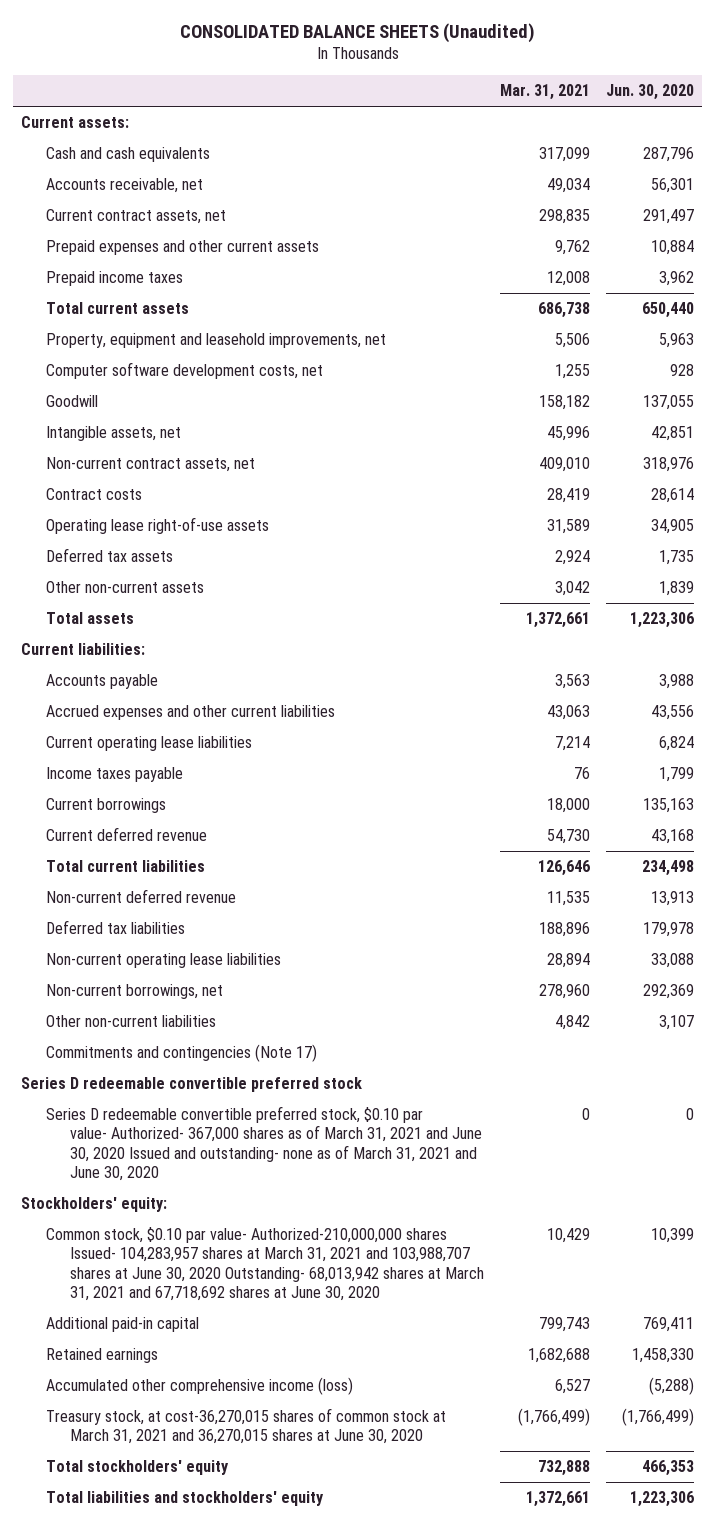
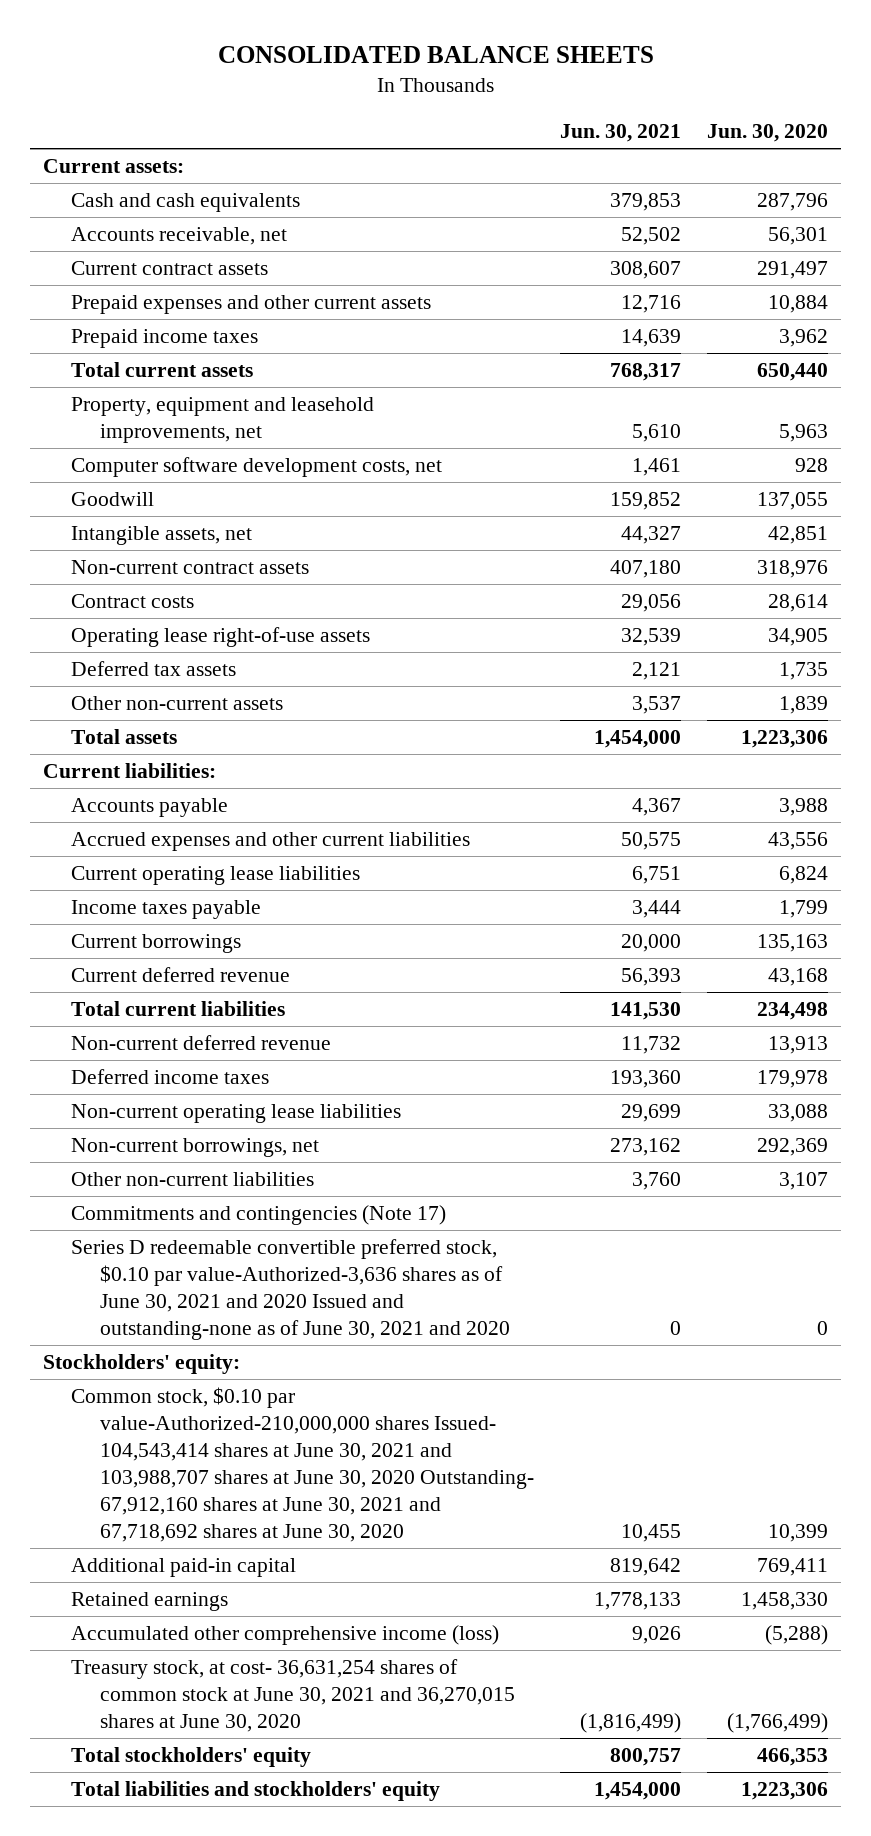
[179,22,535,43] CONSOLIDATED BALANCE SHEETS (Unaudited) -> [217,46,654,64] CONSOLIDATED BALANCE SHEETS
[500,84,591,101] Mar. 31, 2021 -> none
none -> [559,124,681,143] Jun. 30, 2021
[45,209,226,225] Current contract assets, net -> [71,261,269,276] Current contract assets
[45,457,255,473] Non-current contract assets, net -> [71,560,310,575] Non-current contract assets
[45,920,185,935] Deferred tax liabilities -> [71,1069,270,1085] Deferred income taxes
[21,1077,363,1093] Series D redeemable convertible preferred stock -> none
[45,1106,483,1181] Series D redeemable convertible preferred stock, $0.10 par value- Authorized- 367,000 shares as of March 31, 2021 and June 30, 2020 Issued and outstanding- none as of March 31, 2021 and June 30, 2020 -> [71,1239,510,1340] Series D redeemable convertible preferred stock, $0.10 par value-Authorized-3,636 shares as of June 30, 2021 and 2020 Issued and outstanding-none as of June 30, 2021 and 2020
[45,1227,485,1301] Common stock, $0.10 par value- Authorized-210,000,000 shares Issued- 104,283,957 shares at March 31, 2021 and 103,988,707 shares at June 30, 2020 Outstanding- 68,013,942 shares at March 31, 2021 and 67,718,692 shares at June 30, 2020 -> [71,1387,534,1542] Common stock, $0.10 par value-Authorized-210,000,000 shares Issued- 104,543,414 shares at June 30, 2021 and 103,988,707 shares at June 30, 2020 Outstanding- 67,912,160 shares at June 30, 2021 and 67,718,692 shares at June 30, 2020
[45,1408,446,1445] Treasury stock, at cost-36,270,015 shares of common stock at March 31, 2021 and 36,270,015 shares at June 30, 2020 -> [71,1659,515,1733] Treasury stock, at cost- 36,631,254 shares of common stock at June 30, 2021 and 36,270,015 shares at June 30, 2020

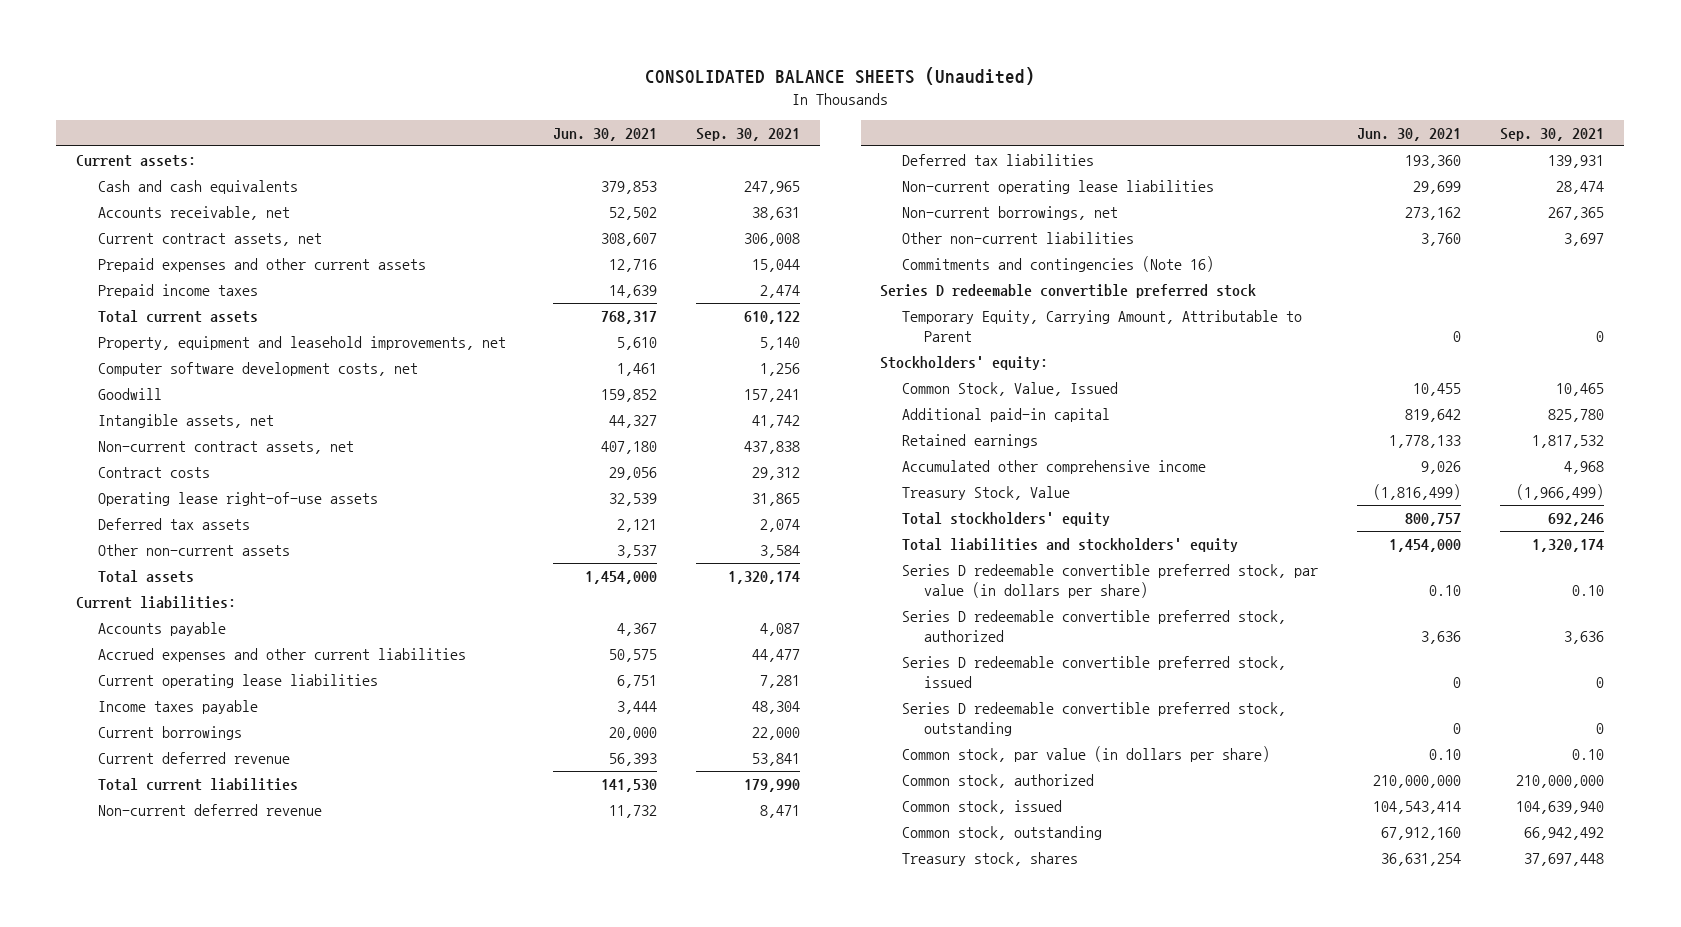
[217,46,654,64] CONSOLIDATED BALANCE SHEETS -> [645,66,1036,85] CONSOLIDATED BALANCE SHEETS (Unaudited)
[707,124,829,143] Jun. 30, 2020 -> none
none -> [696,127,801,141] Sep. 30, 2021
[71,261,269,276] Current contract assets -> [98,233,323,247] Current contract assets, net
[71,560,310,575] Non-current contract assets -> [98,441,355,455] Non-current contract assets, net
[71,1069,270,1085] Deferred income taxes -> [902,154,1095,167] Deferred tax liabilities
[71,1205,447,1226] Commitments and contingencies (Note 17) -> [902,256,1215,273] Commitments and contingencies (Note 16)
none -> [880,284,1257,299] Series D redeemable convertible preferred stock
[71,1239,510,1340] Series D redeemable convertible preferred stock, $0.10 par value-Authorized-3,636 shares as of June 30, 2021 and 2020 Issued and outstanding-none as of June 30, 2021 and 2020 -> [902,310,1303,342] Temporary Equity, Carrying Amount, Attributable to Parent
[71,1387,534,1542] Common stock, $0.10 par value-Authorized-210,000,000 shares Issued- 104,543,414 shares at June 30, 2021 and 103,988,707 shares at June 30, 2020 Outstanding- 67,912,160 shares at June 30, 2021 and 67,718,692 shares at June 30, 2020 -> [902,382,1119,397] Common Stock, Value, Issued
[71,1625,500,1646] Accumulated other comprehensive income (loss) -> [902,460,1207,475] Accumulated other comprehensive income
[71,1659,515,1733] Treasury stock, at cost- 36,631,254 shares of common stock at June 30, 2021 and 36,270,015 shares at June 30, 2020 -> [902,486,1071,501] Treasury Stock, Value
none -> [902,564,1319,598] Series D redeemable convertible preferred stock, par value (in dollars per share)
none -> [902,610,1287,642] Series D redeemable convertible preferred stock, authorized
none -> [902,656,1287,688] Series D redeemable convertible preferred stock, issued
none -> [902,702,1287,736] Series D redeemable convertible preferred stock, outstanding
none -> [902,746,1271,763] Common stock, par value (in dollars per share)
none -> [902,774,1095,789] Common stock, authorized
none -> [902,800,1063,815] Common stock, issued
none -> [902,826,1103,841] Common stock, outstanding
none -> [902,852,1079,867] Treasury stock, shares

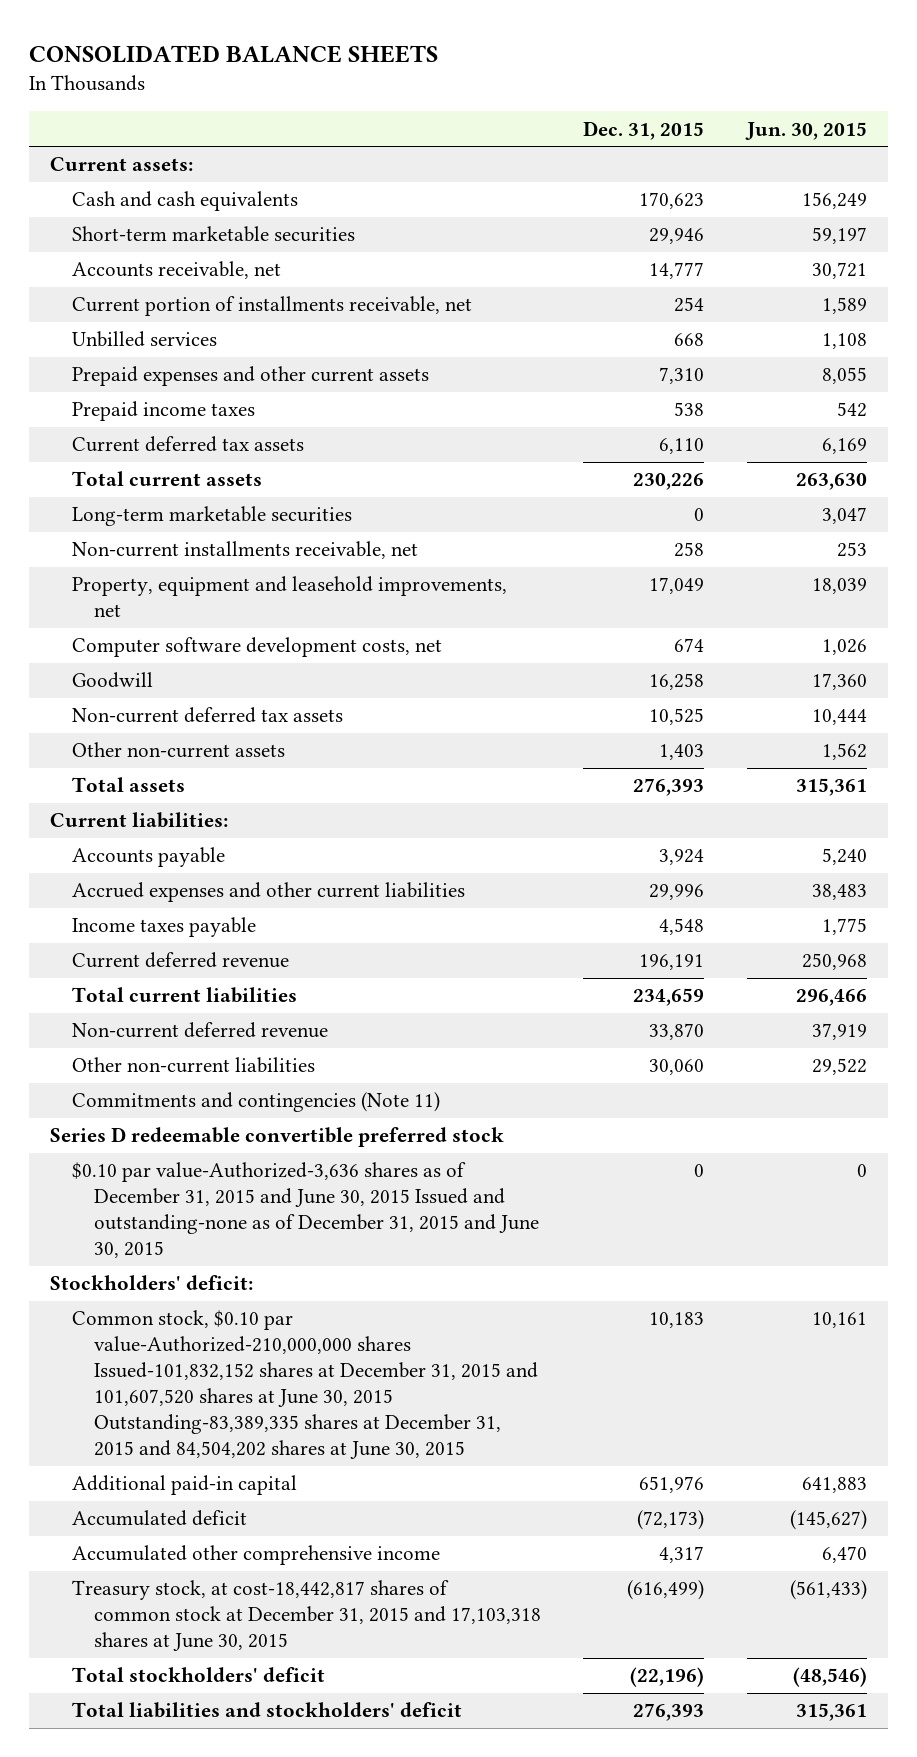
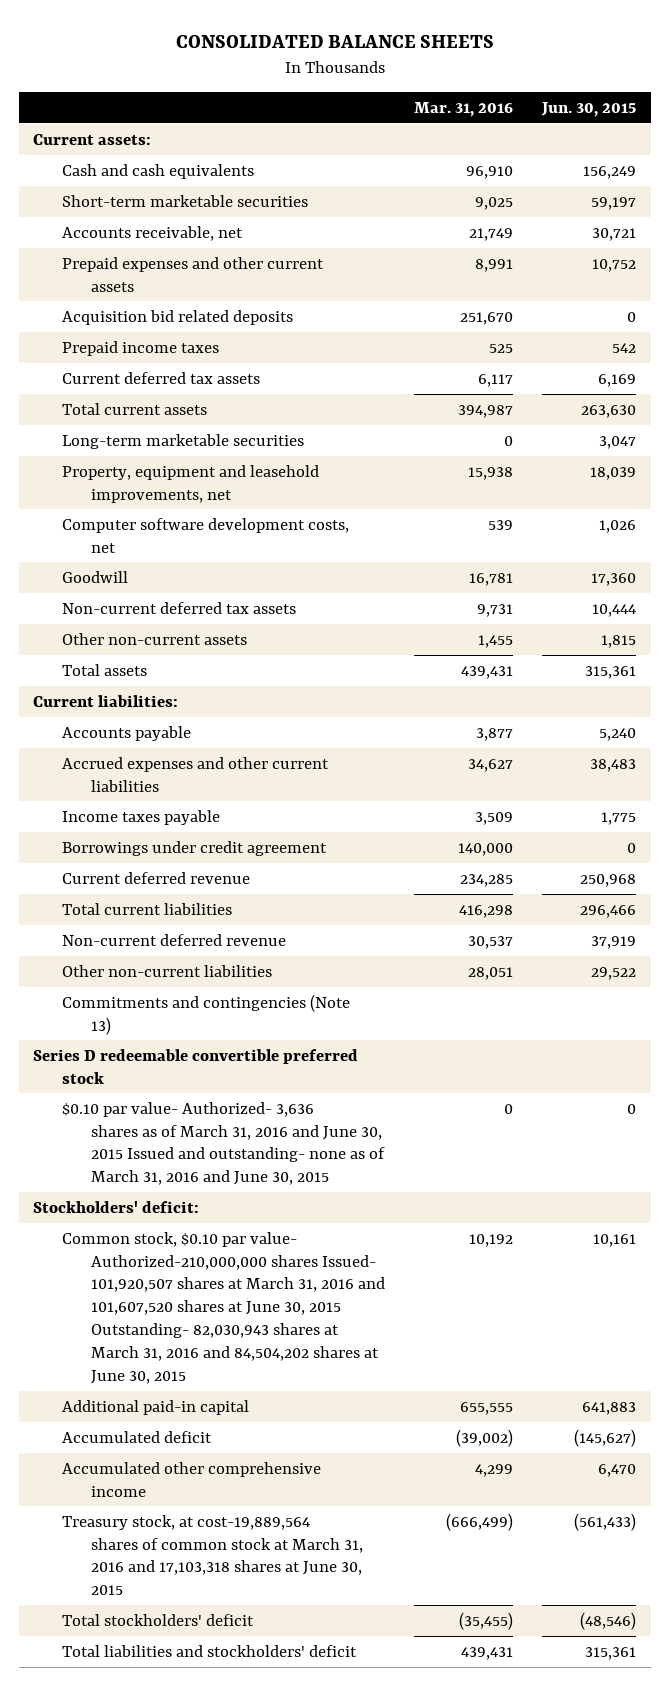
[583,120,705,140] Dec. 31, 2015 -> none
none -> [414,101,514,117] Mar. 31, 2016
[71,296,472,317] Current portion of installments receivable, net -> none
[71,331,217,348] Unbilled services -> none
[821,367,867,385] 8,055 -> [592,258,637,272] 10,752
none -> [61,309,293,325] Acquisition bid related deposits
[71,541,418,560] Non-current installments receivable, net -> none
[821,743,867,761] 1,562 -> [601,634,637,648] 1,815
none -> [61,840,327,856] Borrowings under credit agreement
[71,1092,440,1113] Commitments and contingencies (Note 11) -> [61,993,350,1035] Commitments and contingencies (Note 13)
[71,1162,539,1259] $0.10 par value-Authorized-3,636 shares as of December 31, 2015 and June 30, 2015 Issued and outstanding-none as of December 31, 2015 and June 30, 2015 -> [61,1101,385,1186] $0.10 par value- Authorized- 3,636 shares as of March 31, 2016 and June 30, 2015 Issued and outstanding- none as of March 31, 2016 and June 30, 2015
[71,1310,538,1460] Common stock, $0.10 par value-Authorized-210,000,000 shares Issued-101,832,152 shares at December 31, 2015 and 101,607,520 shares at June 30, 2015 Outstanding-83,389,335 shares at December 31, 2015 and 84,504,202 shares at June 30, 2015 -> [61,1231,385,1384] Common stock, $0.10 par value- Authorized-210,000,000 shares Issued- 101,920,507 shares at March 31, 2016 and 101,607,520 shares at June 30, 2015 Outstanding- 82,030,943 shares at March 31, 2016 and 84,504,202 shares at June 30, 2015
[71,1580,541,1652] Treasury stock, at cost-18,442,817 shares of common stock at December 31, 2015 and 17,103,318 shares at June 30, 2015 -> [61,1514,363,1596] Treasury stock, at cost-19,889,564 shares of common stock at March 31, 2016 and 17,103,318 shares at June 30, 2015

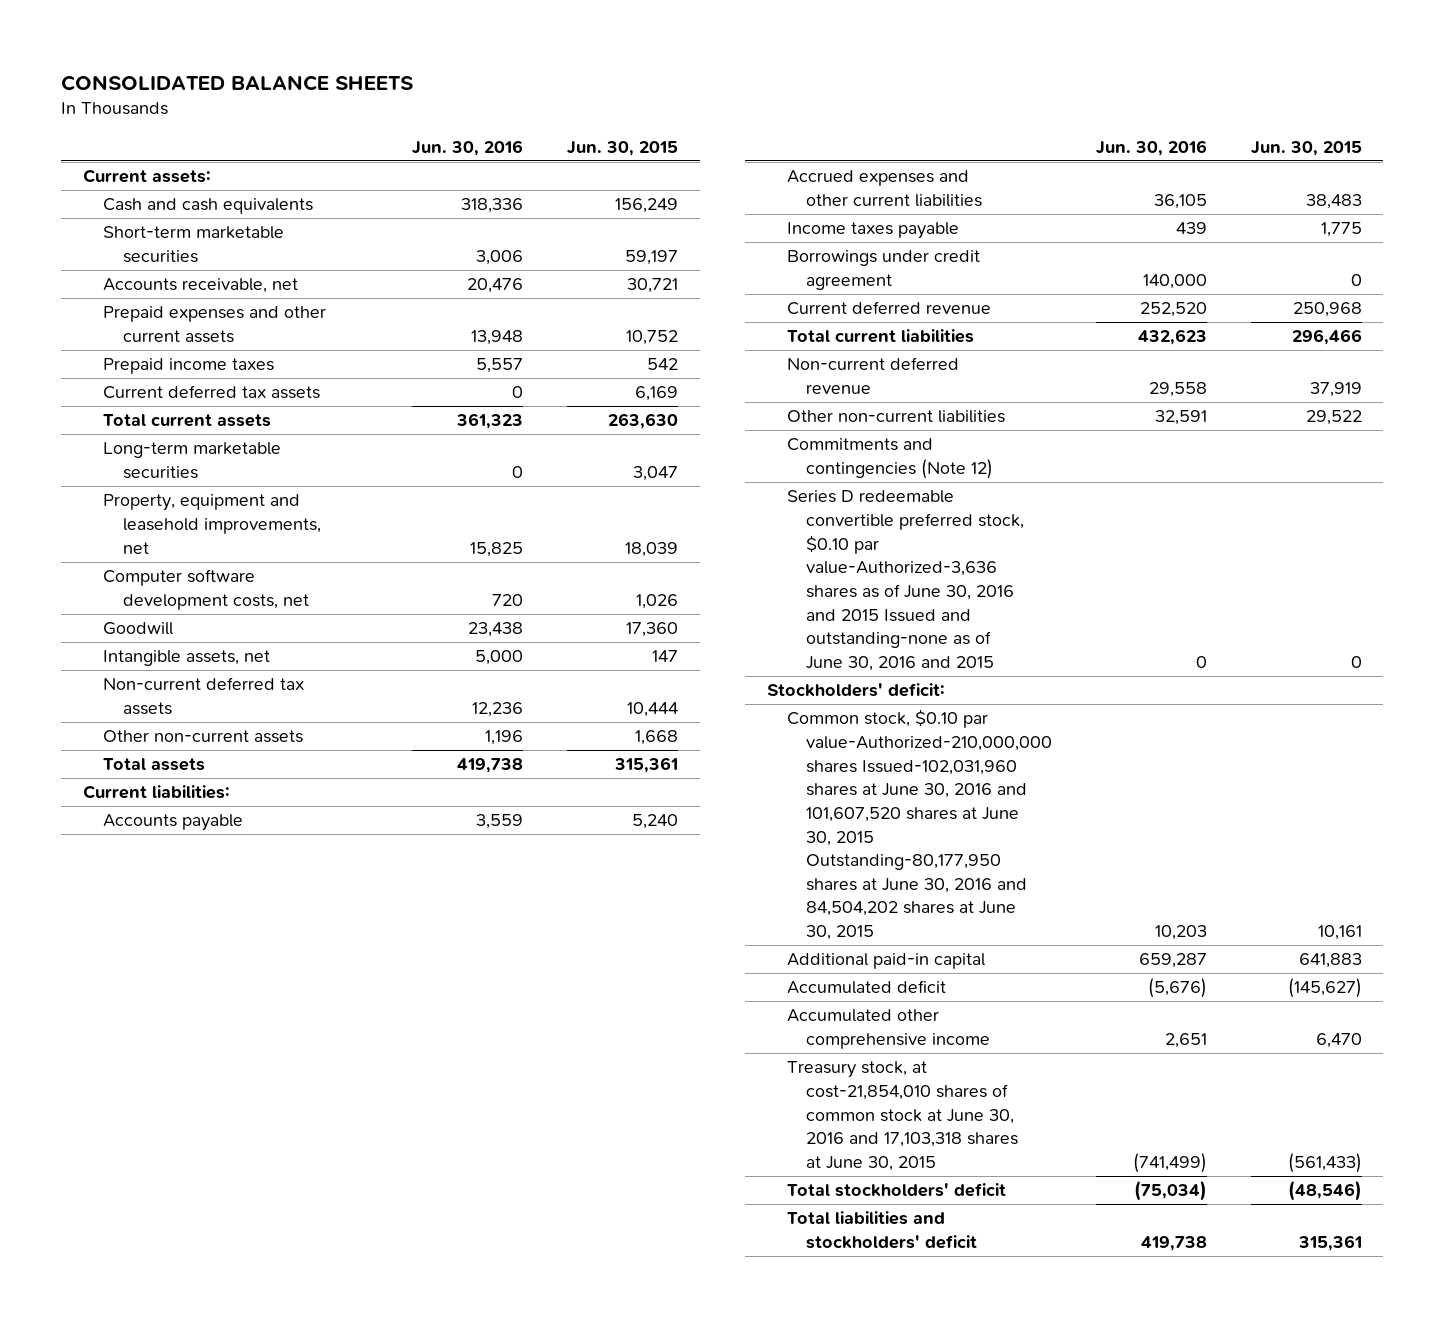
[414,101,514,117] Mar. 31, 2016 -> none
none -> [412,139,524,156] Jun. 30, 2016
[61,309,293,325] Acquisition bid related deposits -> none
none -> [102,650,270,667] Intangible assets, net
[601,634,637,648] 1,815 -> [634,730,678,746] 1,668
[33,1048,359,1084] Series D redeemable convertible preferred stock -> none
[61,993,350,1035] Commitments and contingencies (Note 13) -> [786,438,994,480] Commitments and contingencies (Note 12)
[61,1101,385,1186] $0.10 par value- Authorized- 3,636 shares as of March 31, 2016 and June 30, 2015 Issued and outstanding- none as of March 31, 2016 and June 30, 2015 -> [786,490,1025,671] Series D redeemable convertible preferred stock, $0.10 par value-Authorized-3,636 shares as of June 30, 2016 and 2015 Issued and outstanding-none as of June 30, 2016 and 2015
[61,1231,385,1384] Common stock, $0.10 par value- Authorized-210,000,000 shares Issued- 101,920,507 shares at March 31, 2016 and 101,607,520 shares at June 30, 2015 Outstanding- 82,030,943 shares at March 31, 2016 and 84,504,202 shares at June 30, 2015 -> [786,709,1053,941] Common stock, $0.10 par value-Authorized-210,000,000 shares Issued-102,031,960 shares at June 30, 2016 and 101,607,520 shares at June 30, 2015 Outstanding-80,177,950 shares at June 30, 2016 and 84,504,202 shares at June 30, 2015
[61,1514,363,1596] Treasury stock, at cost-19,889,564 shares of common stock at March 31, 2016 and 17,103,318 shares at June 30, 2015 -> [786,1061,1019,1171] Treasury stock, at cost-21,854,010 shares of common stock at June 30, 2016 and 17,103,318 shares at June 30, 2015

